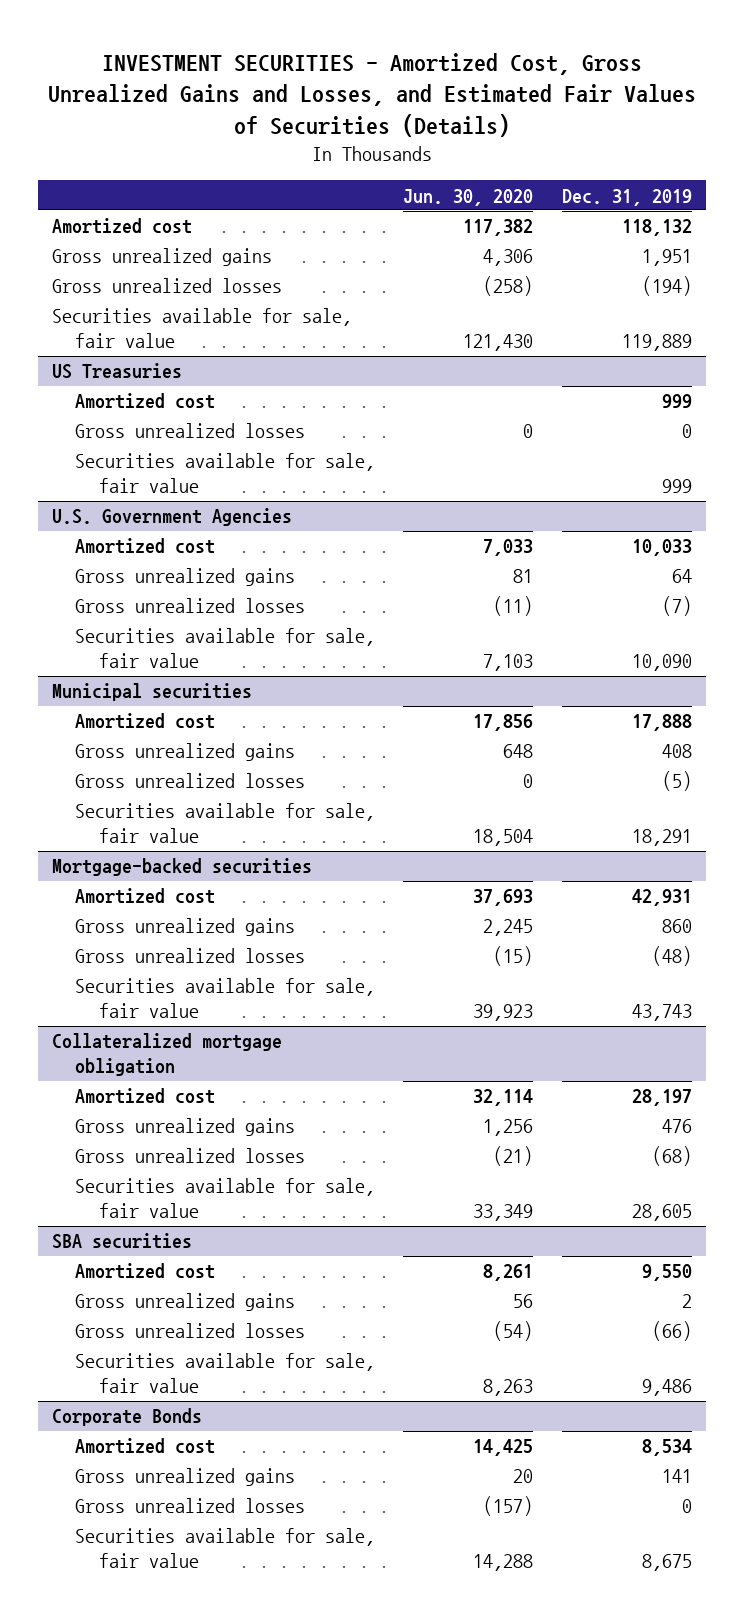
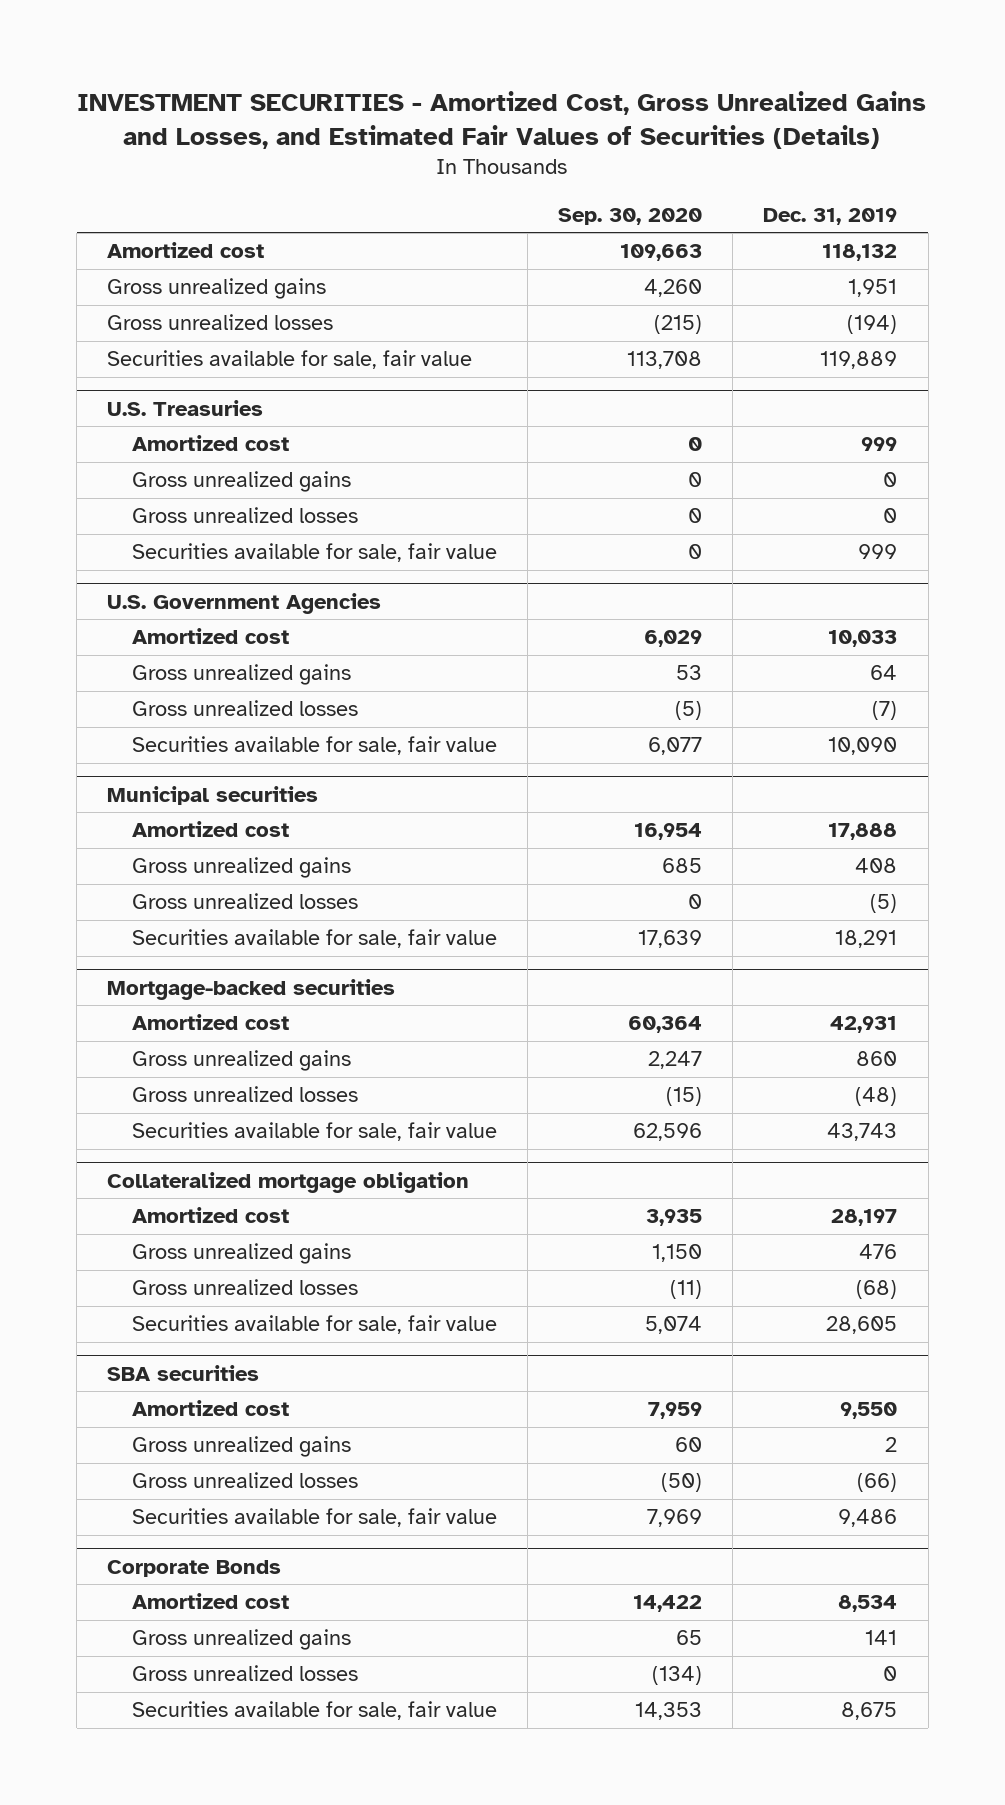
[403,188,534,206] Jun. 30, 2020 -> none
none -> [558,207,703,225] Sep. 30, 2020
[52,363,183,380] US Treasuries -> [107,400,264,417] U.S. Treasuries
none -> [132,471,352,493] Gross unrealized gains

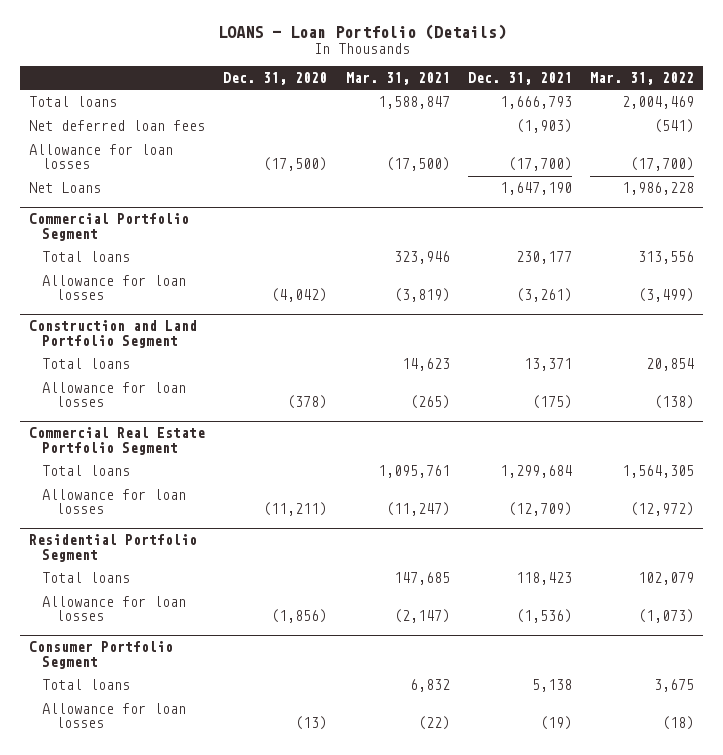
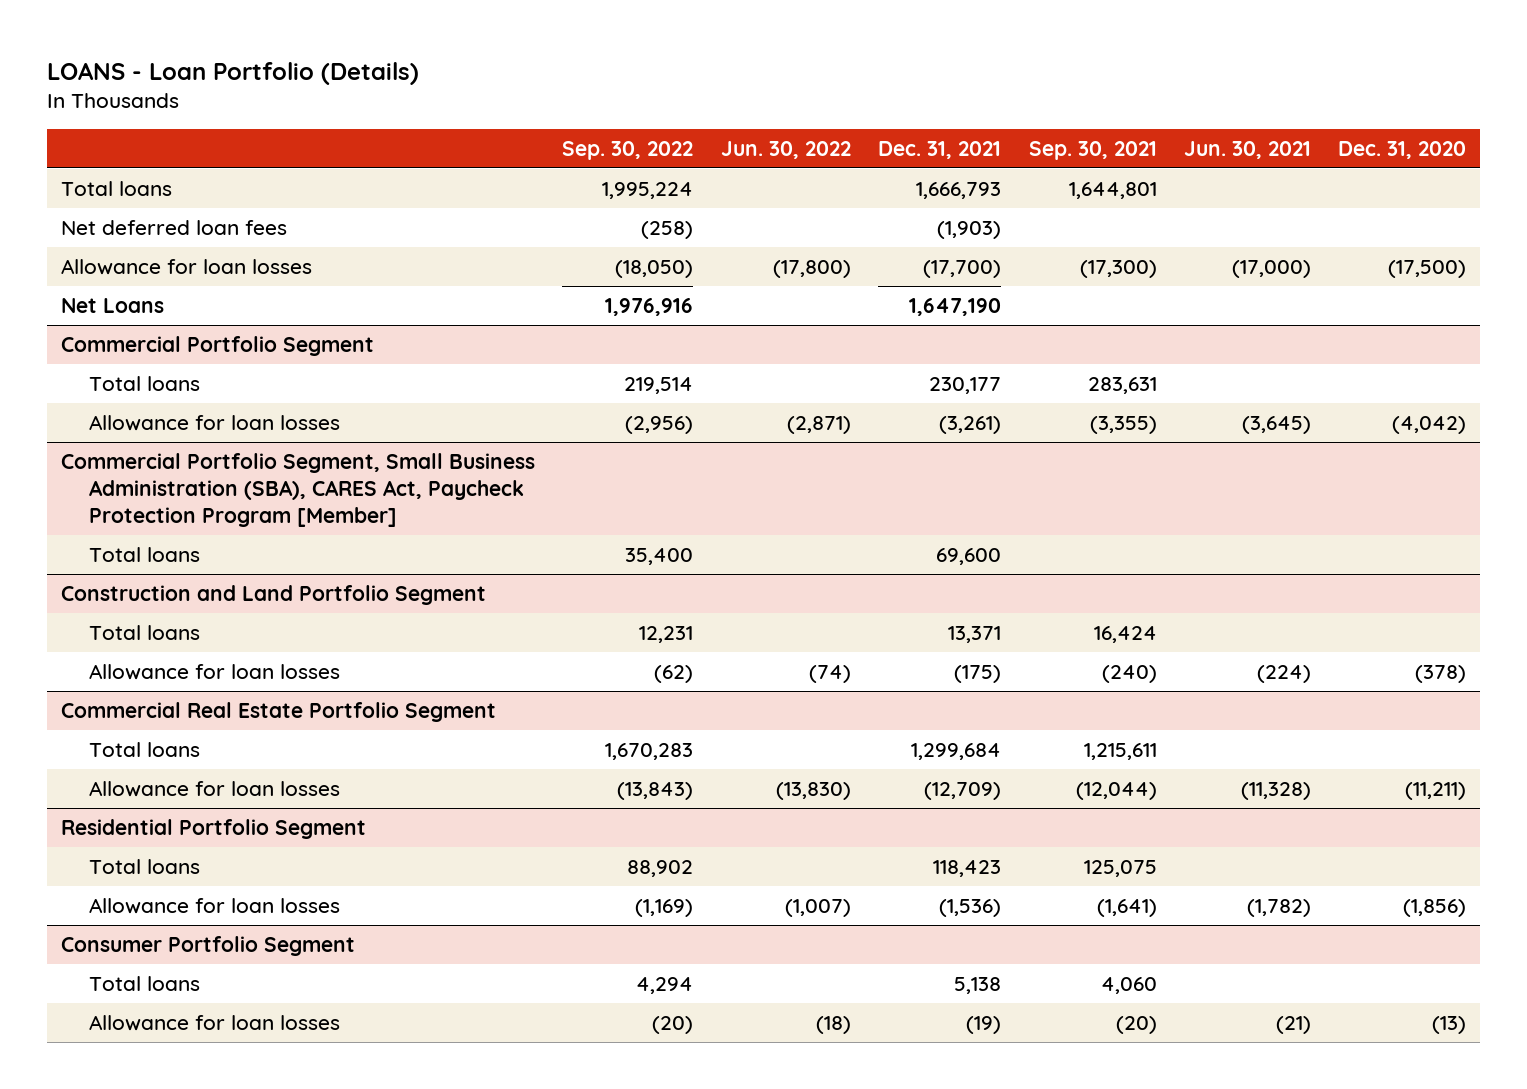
[345,72,450,86] Mar. 31, 2021 -> none
[590,72,695,86] Mar. 31, 2022 -> none
none -> [562,141,694,161] Sep. 30, 2022
none -> [720,141,851,160] Jun. 30, 2022
none -> [1028,141,1157,161] Sep. 30, 2021
none -> [1184,141,1312,160] Jun. 30, 2021
none -> [60,452,535,527] Commercial Portfolio Segment, Small Business Administration (SBA), CARES Act, Paycheck Protection Program [Member]
none -> [88,546,200,562] Total loans

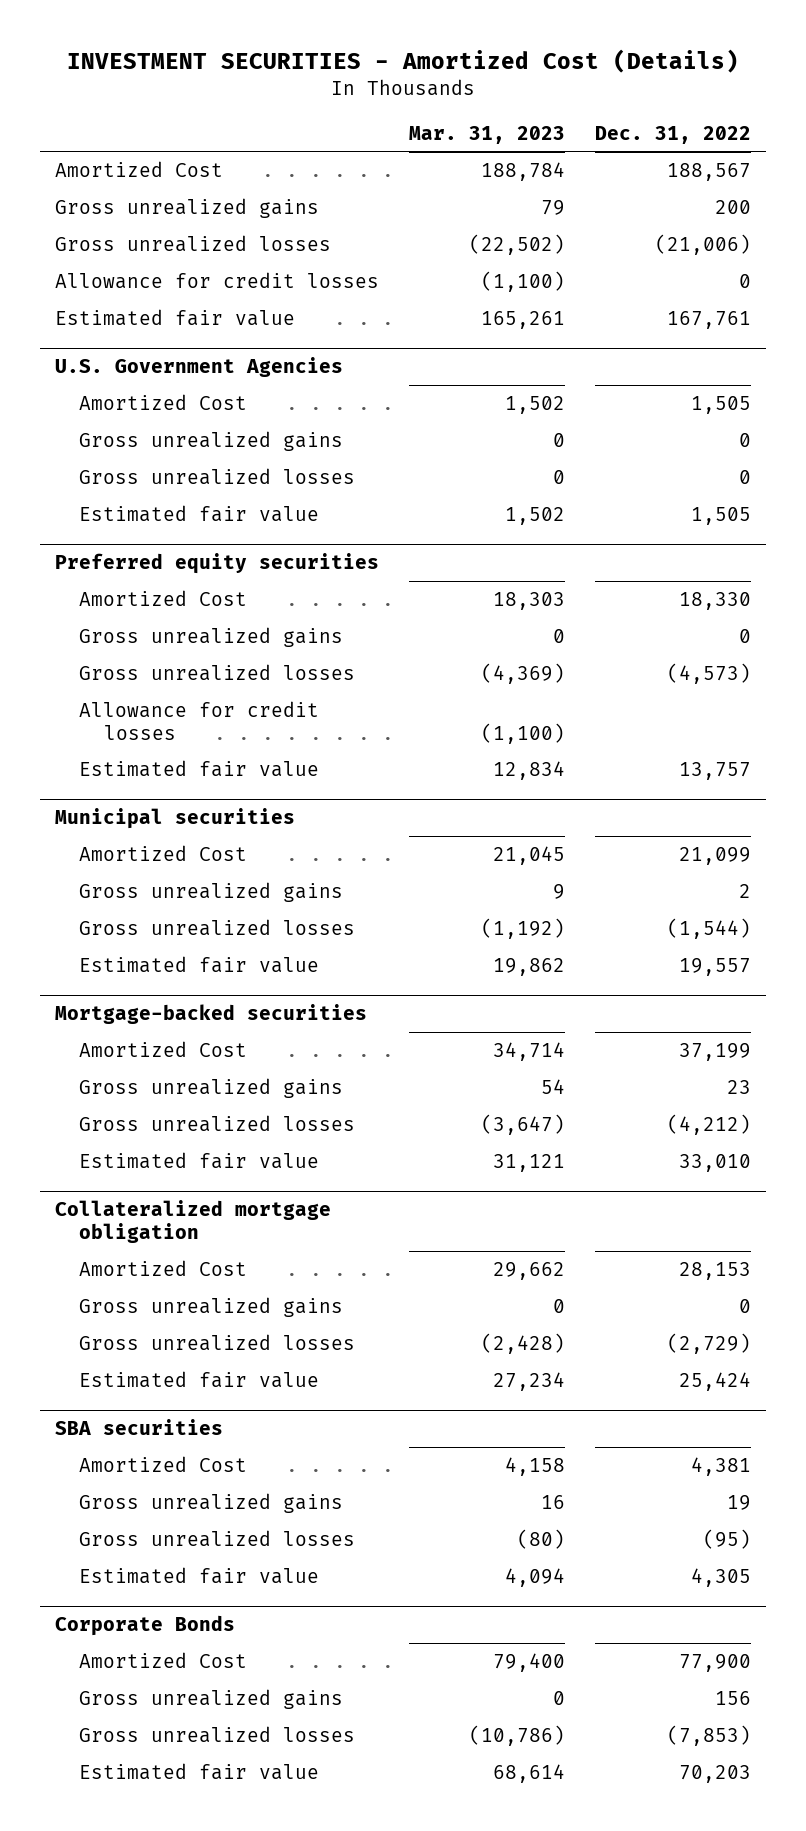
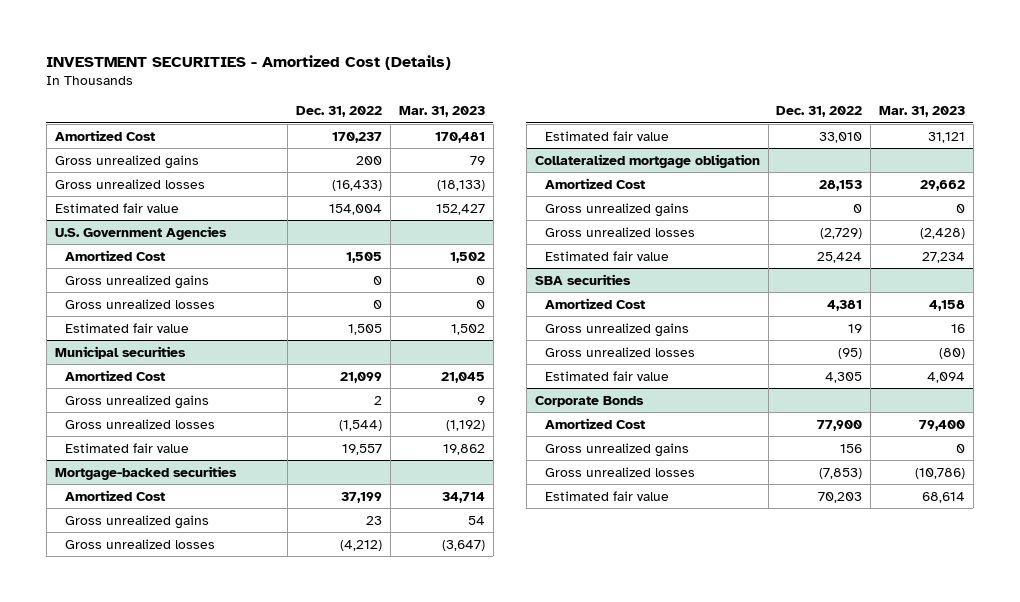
[480,162,565,182] 188,784 -> [434,131,485,143] 170,481
[667,163,752,182] 188,567 -> [332,131,383,143] 170,237
[54,272,379,290] Allowance for credit losses -> none
[468,234,565,256] (22,502) -> [436,179,485,191] (18,133)
[655,234,752,256] (21,006) -> [332,179,383,191] (16,433)
[480,311,565,330] 165,261 -> [435,203,485,215] 152,427
[667,311,752,330] 167,761 -> [329,203,383,215] 154,004
[54,553,379,575] Preferred equity securities -> none
[79,590,248,607] Amortized Cost -> none
[79,627,344,648] Gross unrealized gains -> none
[79,664,356,682] Gross unrealized losses -> none
[79,701,320,740] Allowance for credit losses -> none
[79,760,320,778] Estimated fair value -> none

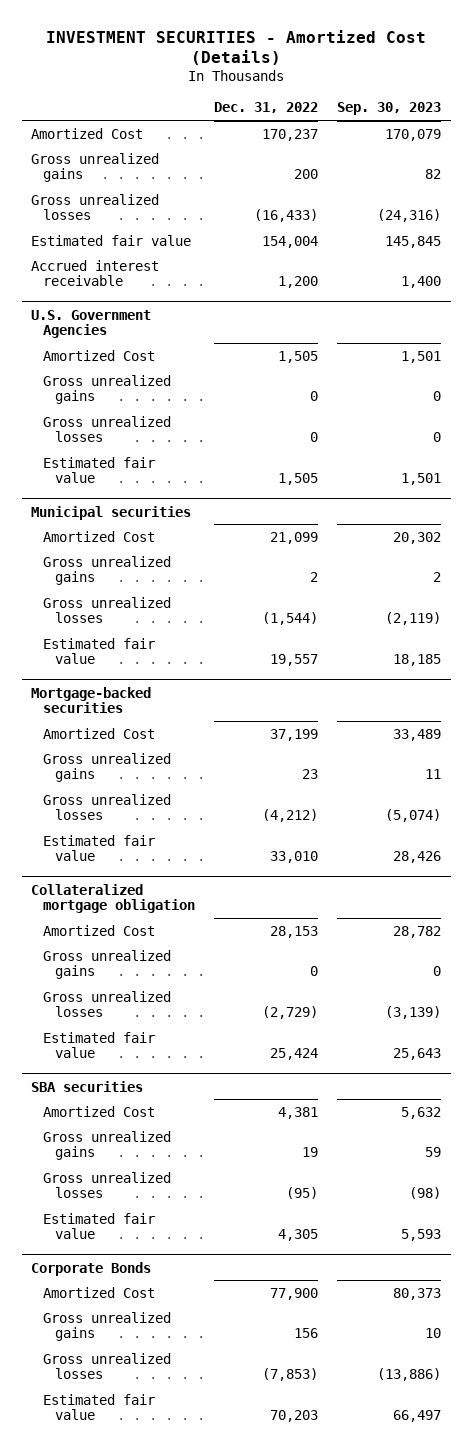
[398,106,485,118] Mar. 31, 2023 -> none
none -> [337,102,442,116] Sep. 30, 2023
none -> [31,259,160,287] Accrued interest receivable

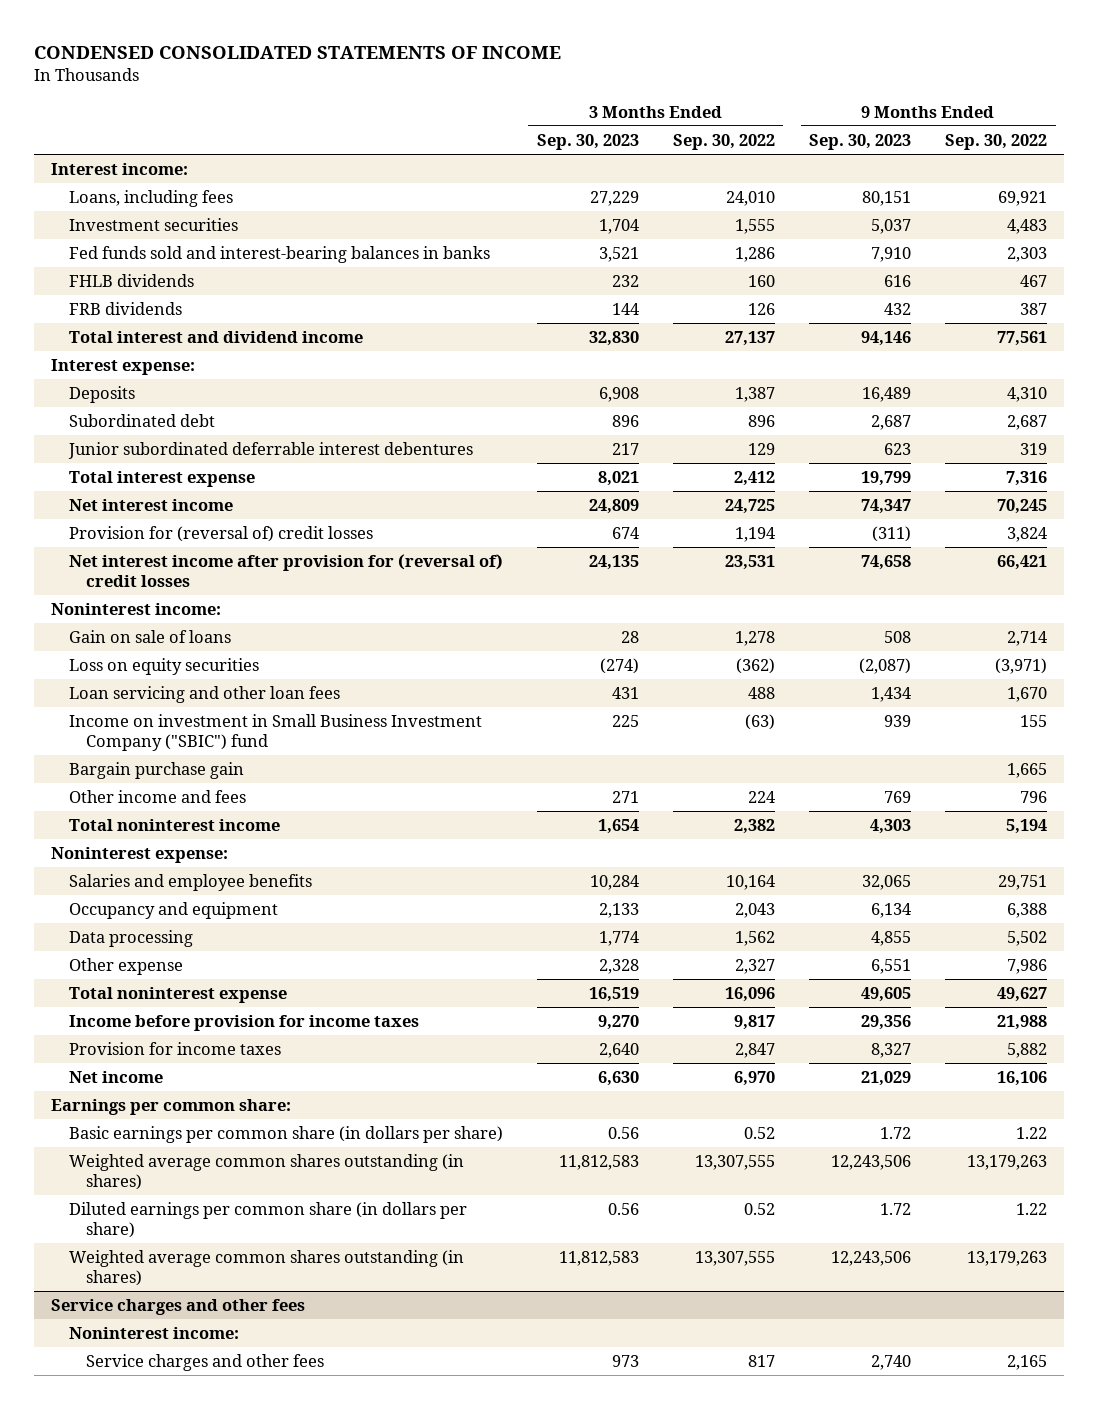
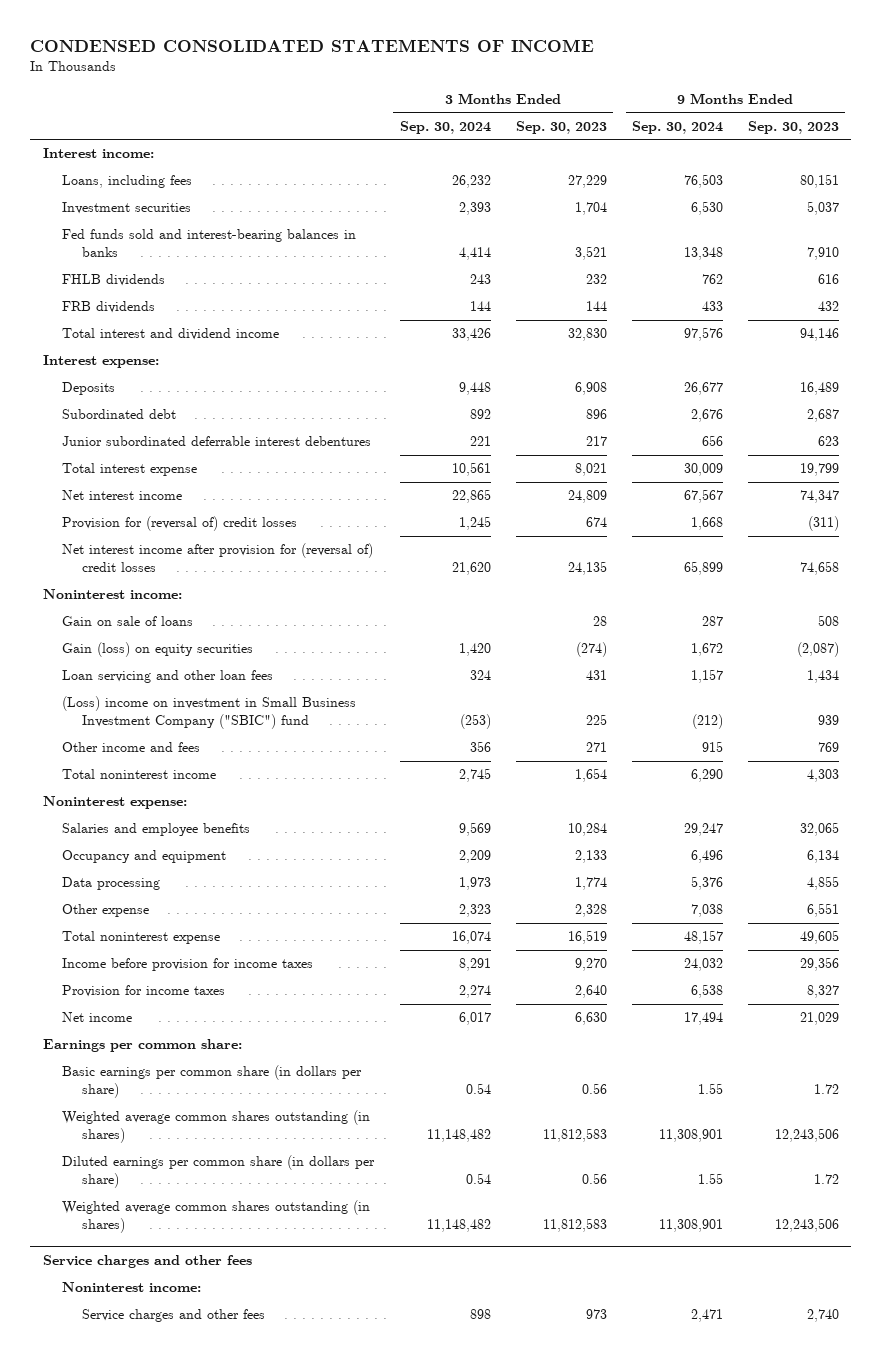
[672,133,775,150] Sep. 30, 2022 -> none
[945,133,1048,150] Sep. 30, 2022 -> none
none -> [399,120,491,134] Sep. 30, 2024
none -> [631,120,723,134] Sep. 30, 2024
[68,658,259,676] Loss on equity securities -> [62,642,254,658] Gain (loss) on equity securities
[68,762,244,780] Bargain purchase gain -> none
[68,714,482,752] Income on investment in Small Business Investment Company ("SBIC") fund -> [62,696,357,730] (Loss) income on investment in Small Business Investment Company ("SBIC") fund

